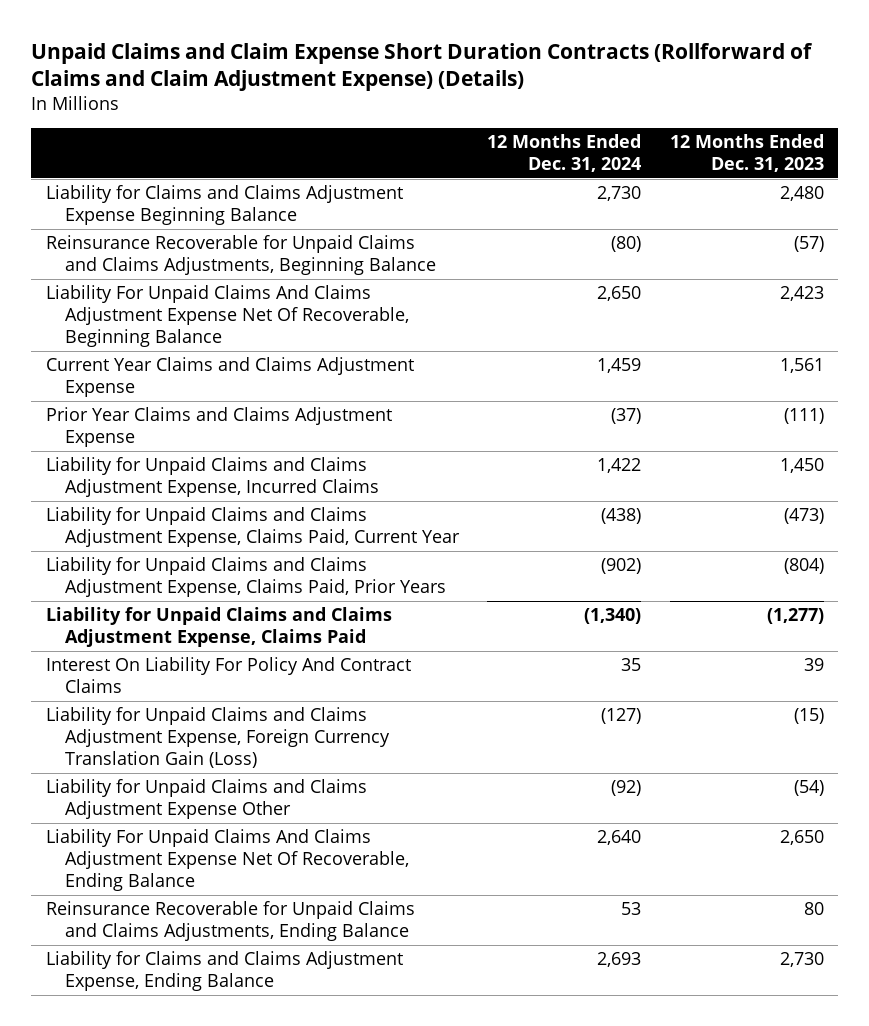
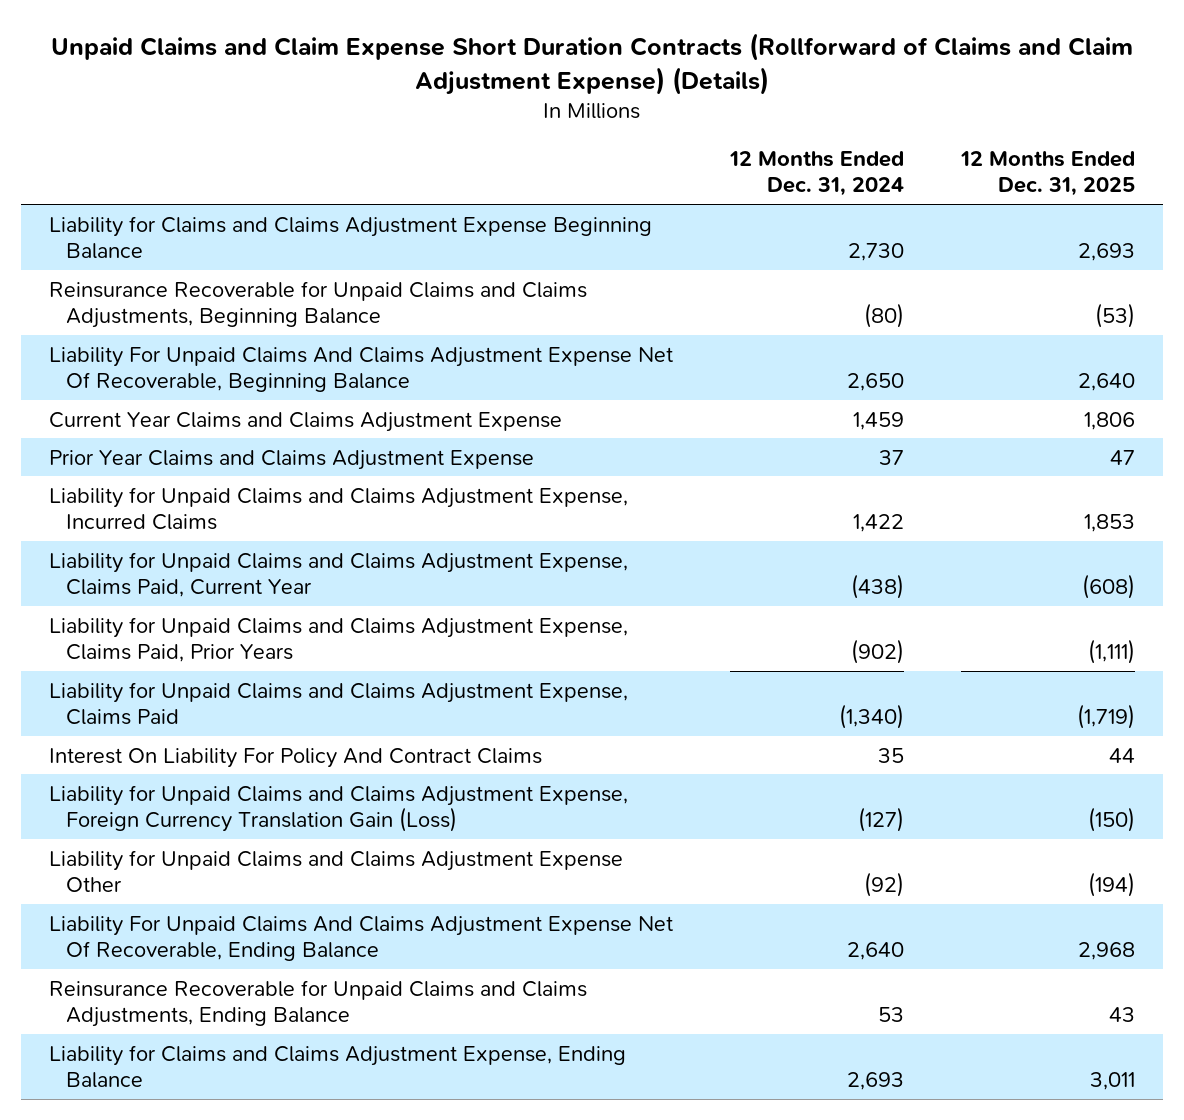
[669,134,824,173] 12 Months Ended Dec. 31, 2023 -> none
none -> [959,151,1135,197] 12 Months Ended Dec. 31, 2025
[611,408,642,425] (37) -> [878,449,904,465] 37

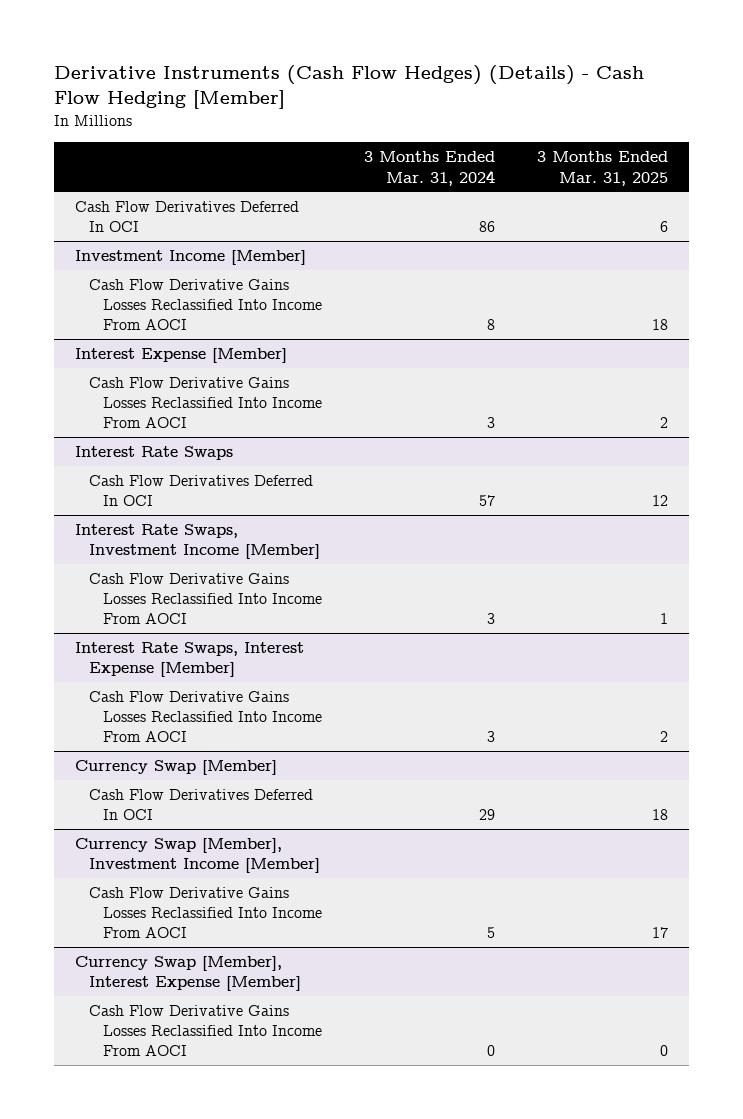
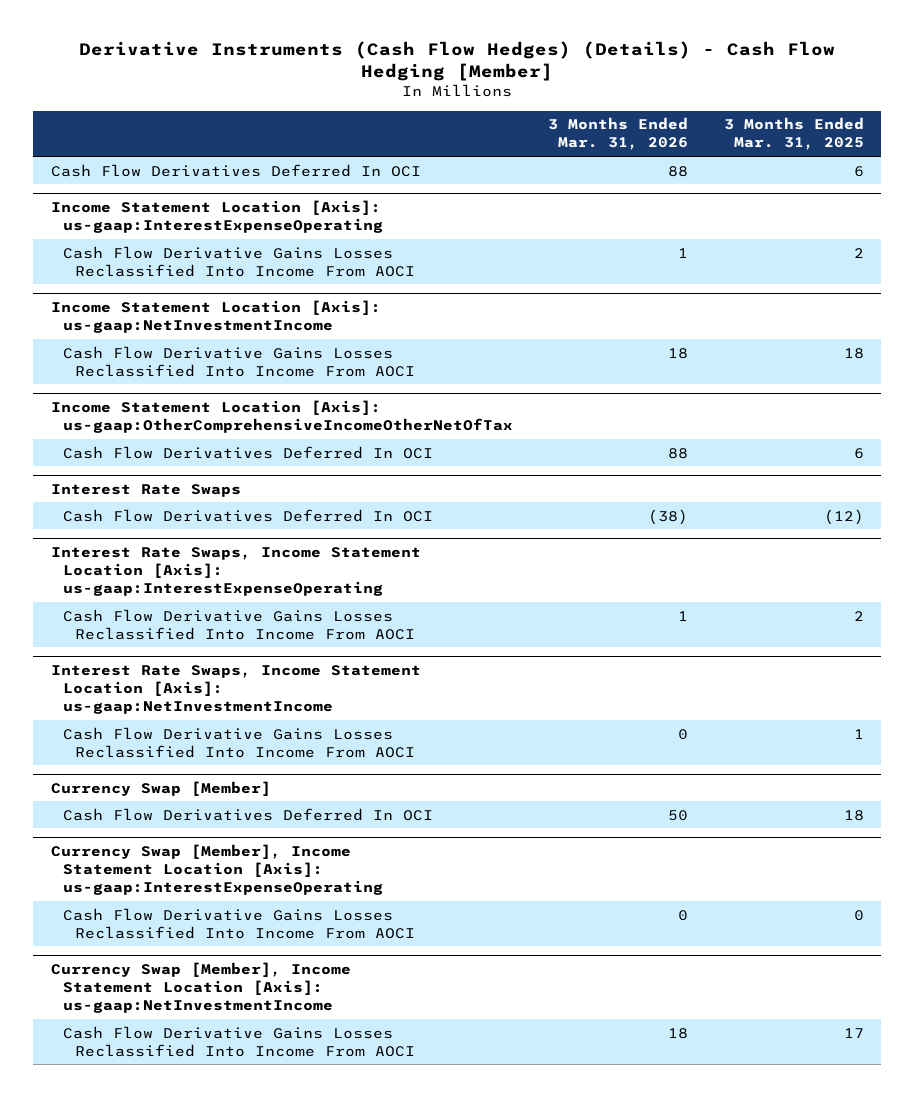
[363,151,495,186] 3 Months Ended Mar. 31, 2024 -> none
none -> [548,117,689,151] 3 Months Ended Mar. 31, 2026
[74,250,306,266] Investment Income [Member] -> none
[88,279,322,331] Cash Flow Derivative Gains Losses Reclassified Into Income From AOCI -> none
[74,348,287,364] Interest Expense [Member] -> none
none -> [50,199,384,233] Income Statement Location [Axis]: us-gaap:InterestExpenseOperating
none -> [50,299,381,333] Income Statement Location [Axis]: us-gaap:NetInvestmentIncome
none -> [63,345,416,377] Cash Flow Derivative Gains Losses Reclassified Into Income From AOCI
none -> [50,399,514,433] Income Statement Location [Axis]: us-gaap:OtherComprehensiveIncomeOtherNetOfTax
none -> [63,445,434,459] Cash Flow Derivatives Deferred In OCI
[74,524,320,560] Interest Rate Swaps, Investment Income [Member] -> none
[88,573,322,625] Cash Flow Derivative Gains Losses Reclassified Into Income From AOCI -> none
[74,642,304,678] Interest Rate Swaps, Interest Expense [Member] -> none
[651,495,668,507] 12 -> [823,508,864,525] (12)
none -> [50,546,421,597] Interest Rate Swaps, Income Statement Location [Axis]: us-gaap:InterestExpenseOperating
none -> [50,664,421,715] Interest Rate Swaps, Income Statement Location [Axis]: us-gaap:NetInvestmentIncome
none -> [63,726,416,758] Cash Flow Derivative Gains Losses Reclassified Into Income From AOCI
[74,838,320,874] Currency Swap [Member], Investment Income [Member] -> none
[88,887,322,939] Cash Flow Derivative Gains Losses Reclassified Into Income From AOCI -> none
[74,956,301,992] Currency Swap [Member], Interest Expense [Member] -> none
none -> [50,843,384,896] Currency Swap [Member], Income Statement Location [Axis]: us-gaap:InterestExpenseOperating
none -> [50,961,351,1014] Currency Swap [Member], Income Statement Location [Axis]: us-gaap:NetInvestmentIncome
none -> [63,1025,416,1057] Cash Flow Derivative Gains Losses Reclassified Into Income From AOCI

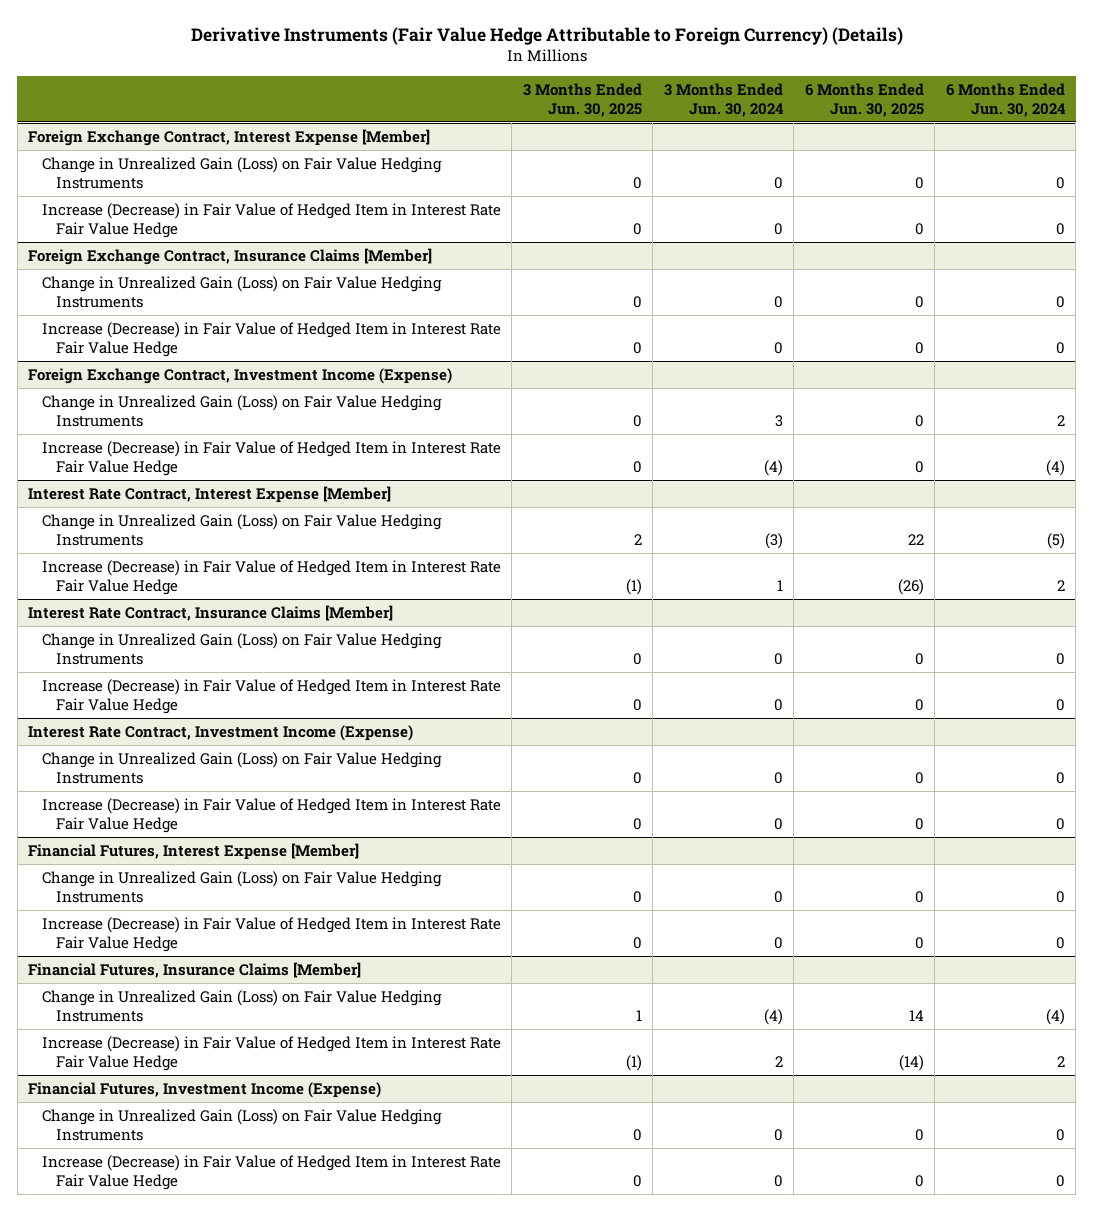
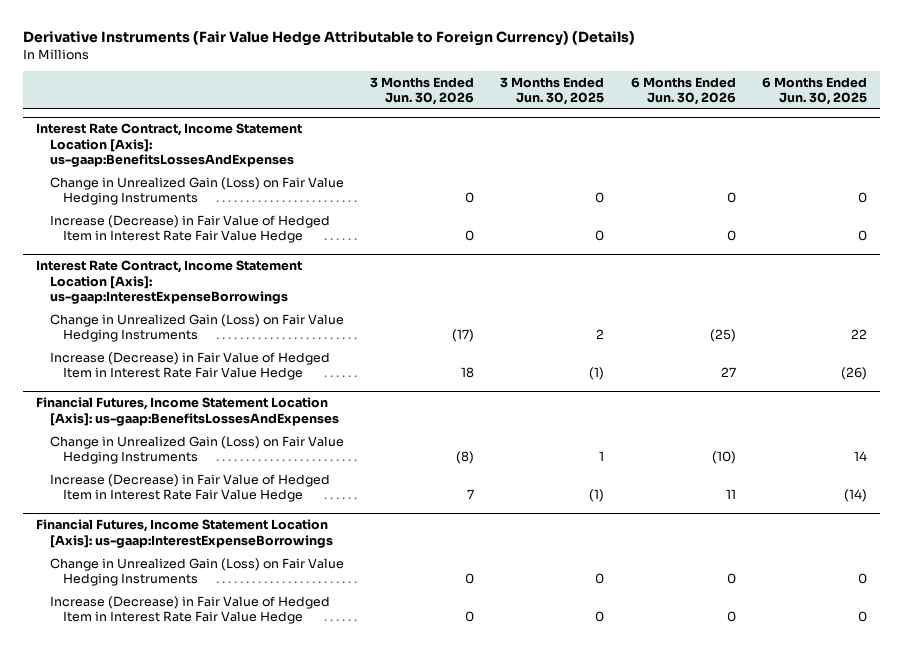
[663,82,784,117] 3 Months Ended Jun. 30, 2024 -> none
[945,82,1066,117] 6 Months Ended Jun. 30, 2024 -> none
none -> [369,76,474,106] 3 Months Ended Jun. 30, 2026
none -> [630,76,736,106] 6 Months Ended Jun. 30, 2026
[28,128,431,146] Foreign Exchange Contract, Interest Expense [Member] -> none
[41,156,442,189] Change in Unrealized Gain (Loss) on Fair Value Hedging Instruments -> none
[41,202,501,238] Increase (Decrease) in Fair Value of Hedged Item in Interest Rate Fair Value Hedge -> none
[28,247,433,265] Foreign Exchange Contract, Insurance Claims [Member] -> none
[41,275,442,308] Change in Unrealized Gain (Loss) on Fair Value Hedging Instruments -> none
[41,321,501,357] Increase (Decrease) in Fair Value of Hedged Item in Interest Rate Fair Value Hedge -> none
[28,367,453,384] Foreign Exchange Contract, Investment Income (Expense) -> none
none -> [36,123,303,168] Interest Rate Contract, Income Statement Location [Axis]: us-gaap:BenefitsLossesAndExpenses
[28,485,392,503] Interest Rate Contract, Interest Expense [Member] -> none
none -> [36,260,303,305] Interest Rate Contract, Income Statement Location [Axis]: us-gaap:InterestExpenseBorrowings
[28,604,394,621] Interest Rate Contract, Insurance Claims [Member] -> none
[41,632,442,665] Change in Unrealized Gain (Loss) on Fair Value Hedging Instruments -> none
[41,678,501,714] Increase (Decrease) in Fair Value of Hedged Item in Interest Rate Fair Value Hedge -> none
[28,724,414,741] Interest Rate Contract, Investment Income (Expense) -> none
[41,751,442,784] Change in Unrealized Gain (Loss) on Fair Value Hedging Instruments -> none
[41,797,501,833] Increase (Decrease) in Fair Value of Hedged Item in Interest Rate Fair Value Hedge -> none
[28,842,360,860] Financial Futures, Interest Expense [Member] -> none
[41,870,442,903] Change in Unrealized Gain (Loss) on Fair Value Hedging Instruments -> none
[41,916,501,952] Increase (Decrease) in Fair Value of Hedged Item in Interest Rate Fair Value Hedge -> none
[28,961,362,978] Financial Futures, Insurance Claims [Member] -> none
none -> [36,397,339,426] Financial Futures, Income Statement Location [Axis]: us-gaap:BenefitsLossesAndExpenses
[28,1081,382,1098] Financial Futures, Investment Income (Expense) -> none
none -> [36,519,333,548] Financial Futures, Income Statement Location [Axis]: us-gaap:InterestExpenseBorrowings

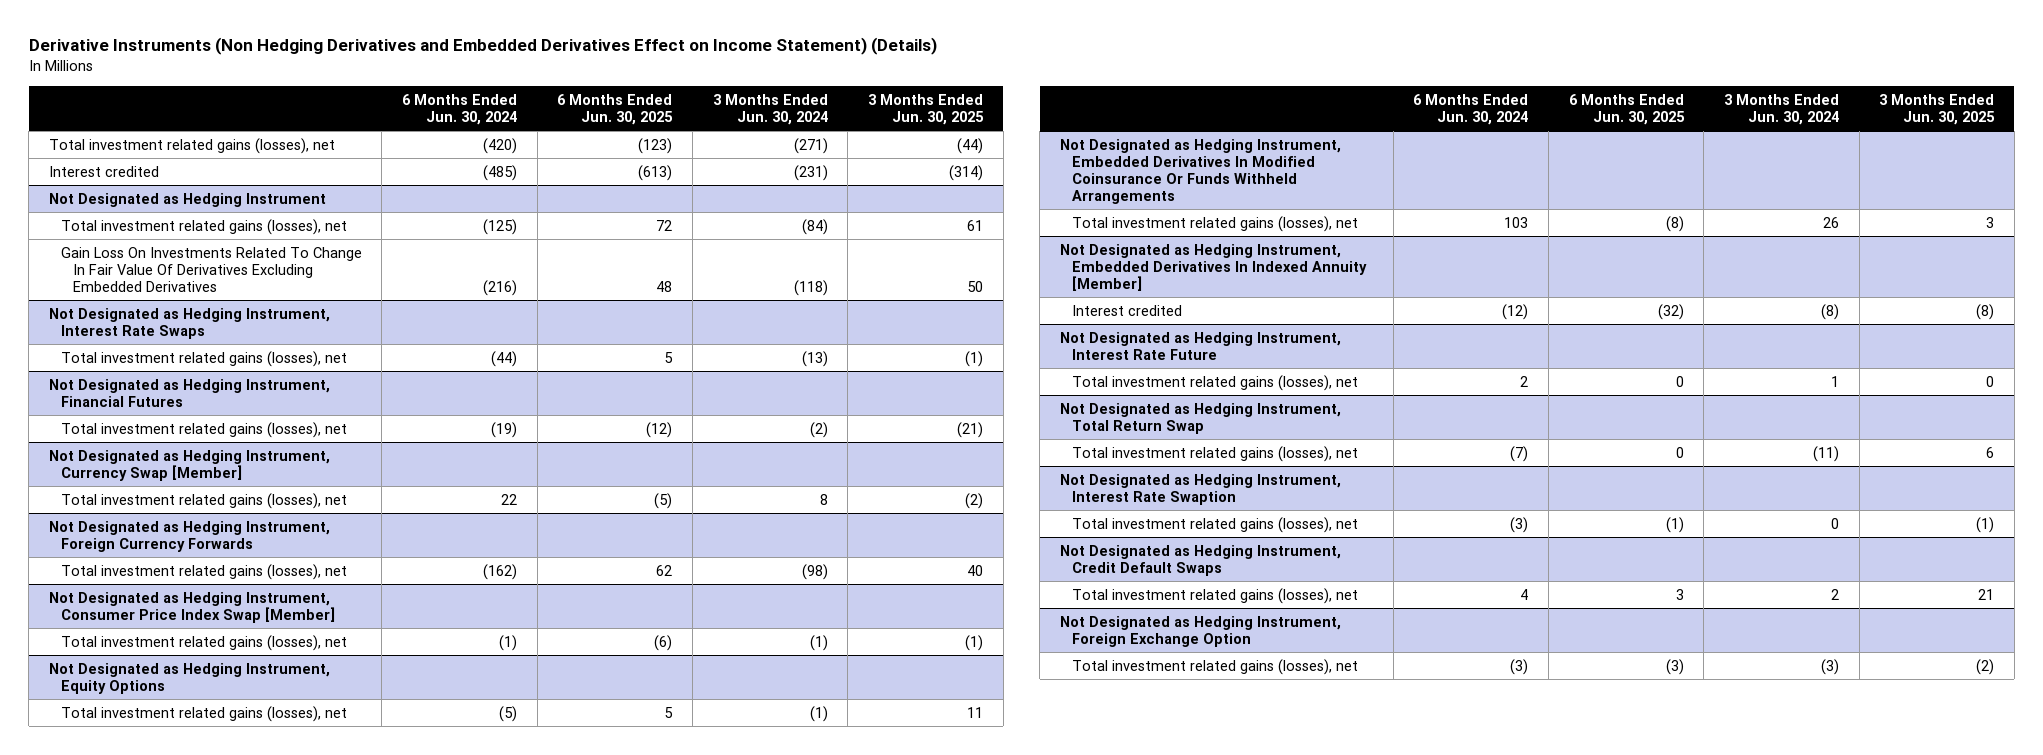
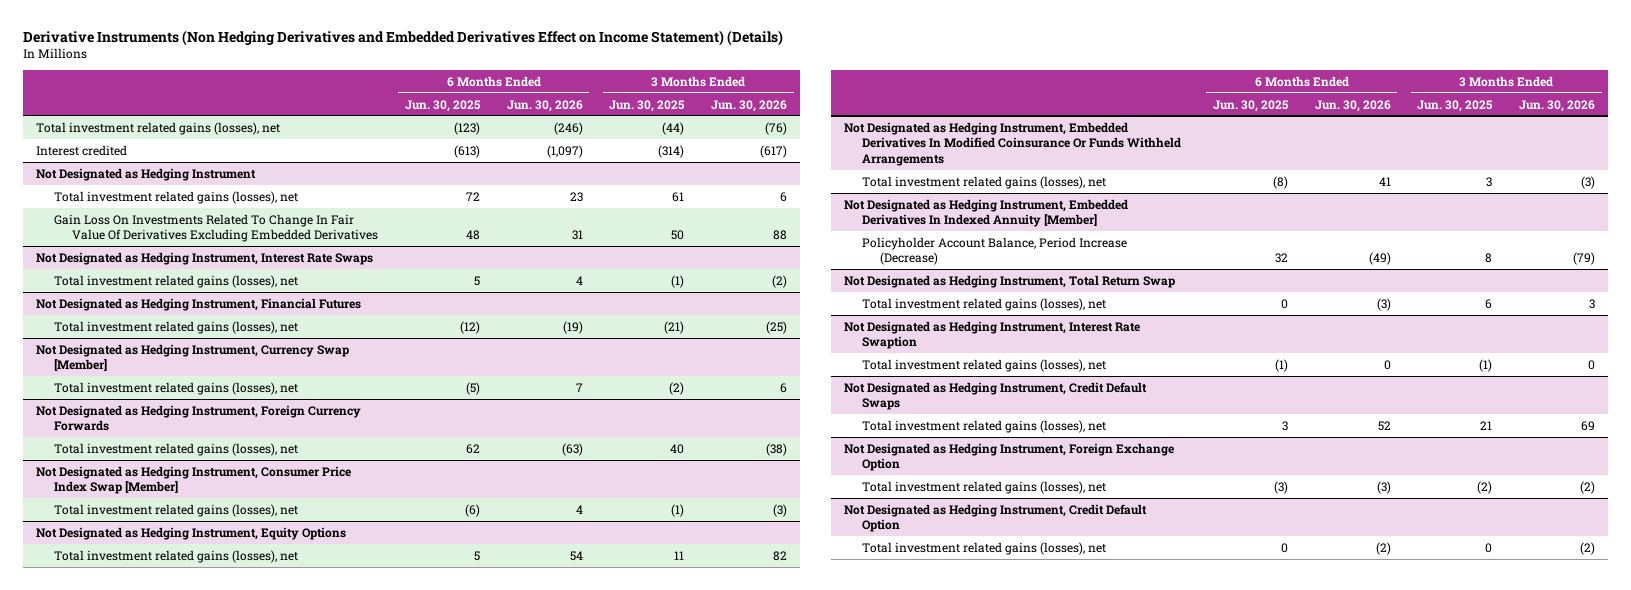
[402,93,518,125] 6 Months Ended Jun. 30, 2024 -> none
[712,93,828,125] 3 Months Ended Jun. 30, 2024 -> none
none -> [506,99,583,112] Jun. 30, 2026
none -> [711,99,788,112] Jun. 30, 2026
[1072,304,1183,316] Interest credited -> none
[1060,331,1342,360] Not Designated as Hedging Instrument, Interest Rate Future -> none
[1072,374,1359,391] Total investment related gains (losses), net -> none
none -> [862,236,1128,266] Policyholder Account Balance, Period Increase (Decrease)
none -> [844,503,1148,533] Not Designated as Hedging Instrument, Credit Default Option
none -> [862,541,1107,555] Total investment related gains (losses), net

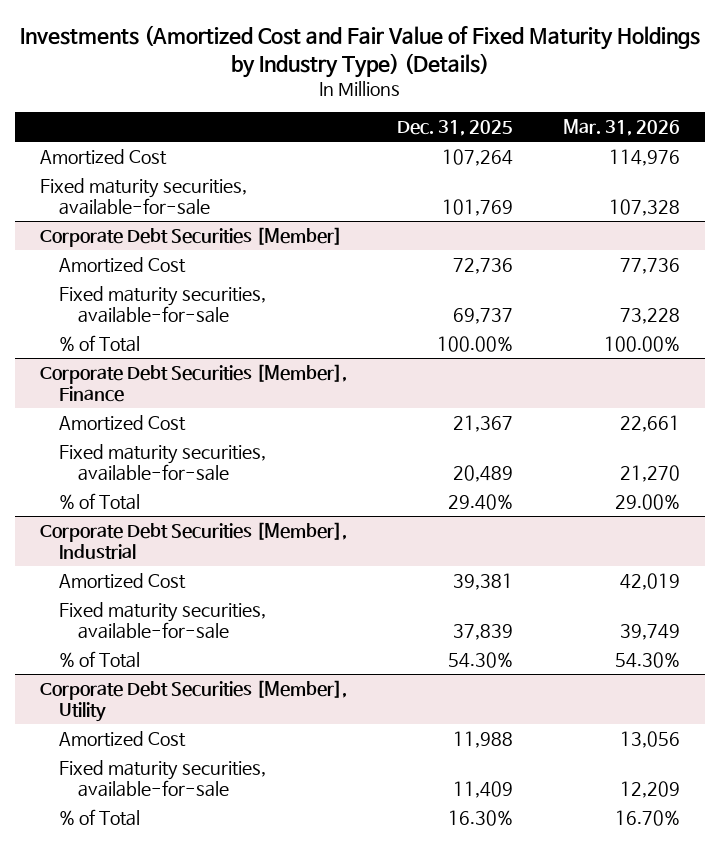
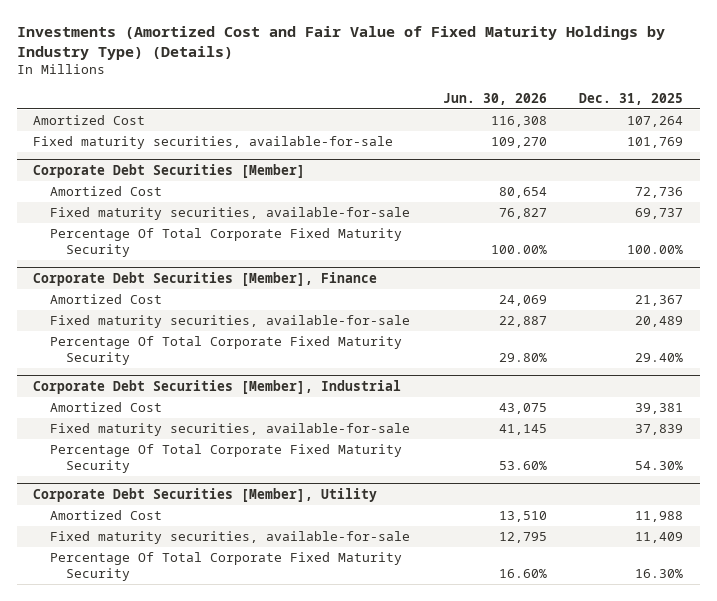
[563,119,681,137] Mar. 31, 2026 -> none
none -> [442,92,547,105] Jun. 30, 2026
[59,334,141,352] % of Total -> [49,228,402,257] Percentage Of Total Corporate Fixed Maturity Security
[59,492,141,510] % of Total -> [49,336,402,365] Percentage Of Total Corporate Fixed Maturity Security
[59,650,141,668] % of Total -> [49,444,402,473] Percentage Of Total Corporate Fixed Maturity Security
[59,808,141,826] % of Total -> [49,552,402,581] Percentage Of Total Corporate Fixed Maturity Security

